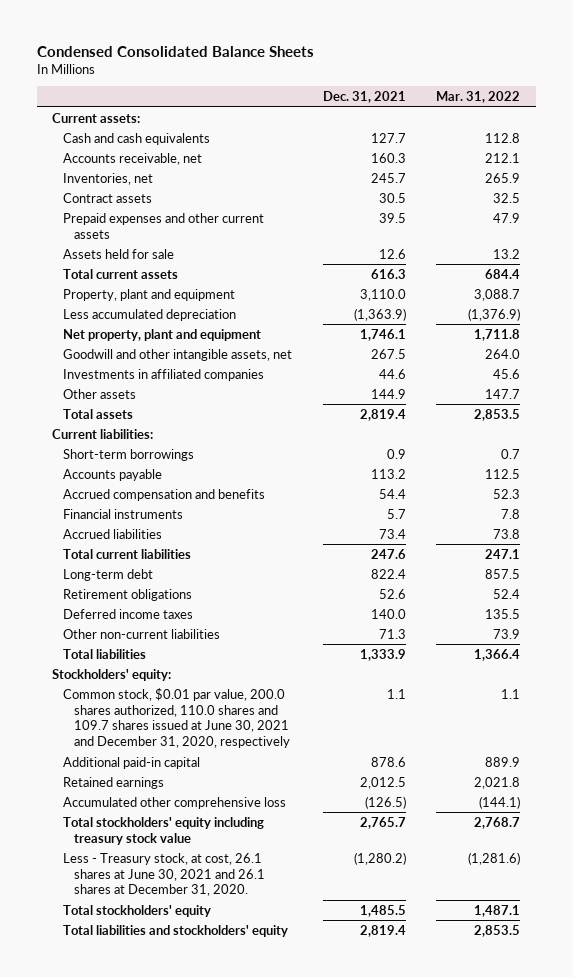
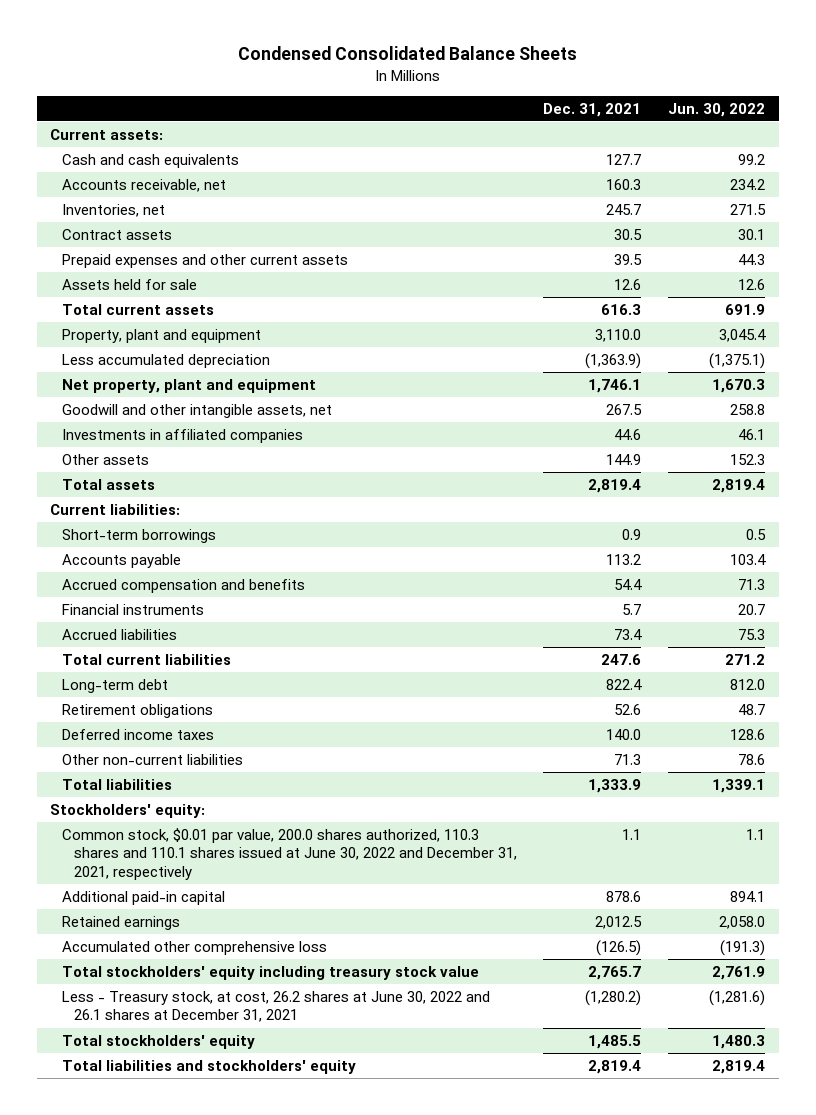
[436,90,521,103] Mar. 31, 2022 -> none
none -> [668,102,766,117] Jun. 30, 2022
[63,687,291,749] Common stock, $0.01 par value, 200.0 shares authorized, 110.0 shares and 109.7 shares issued at June 30, 2021 and December 31, 2020, respectively -> [62,827,517,881] Common stock, $0.01 par value, 200.0 shares authorized, 110.3 shares and 110.1 shares issued at June 30, 2022 and December 31, 2021, respectively
[63,852,266,897] Less - Treasury stock, at cost, 26.1 shares at June 30, 2021 and 26.1 shares at December 31, 2020. -> [62,990,491,1023] Less - Treasury stock, at cost, 26.2 shares at June 30, 2022 and 26.1 shares at December 31, 2021

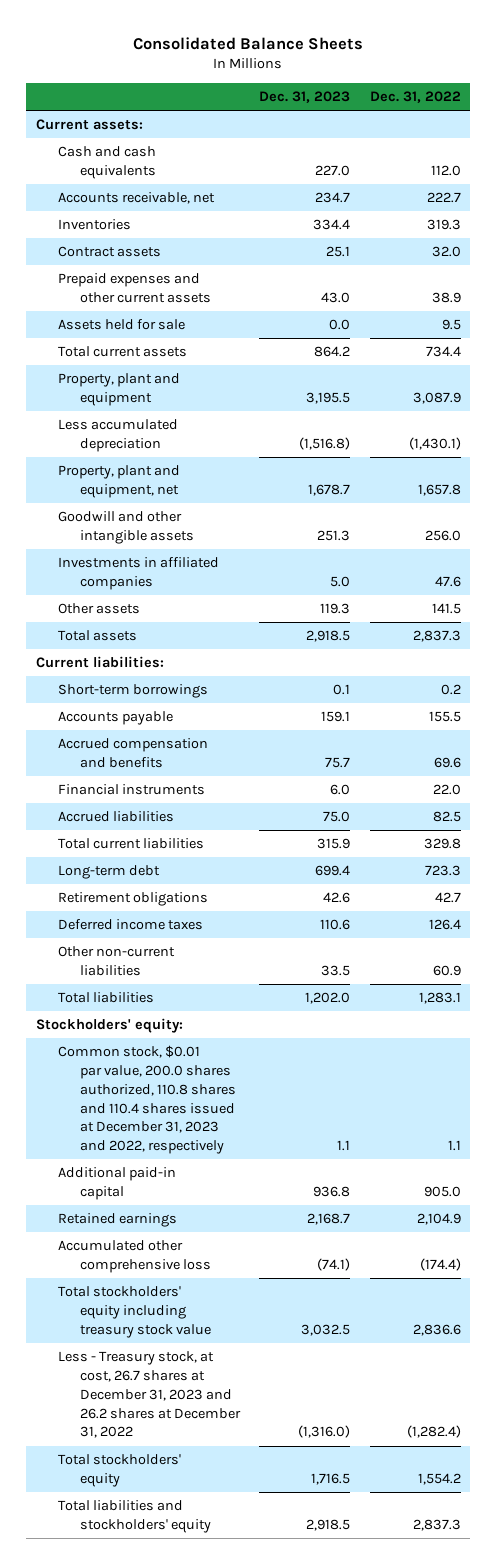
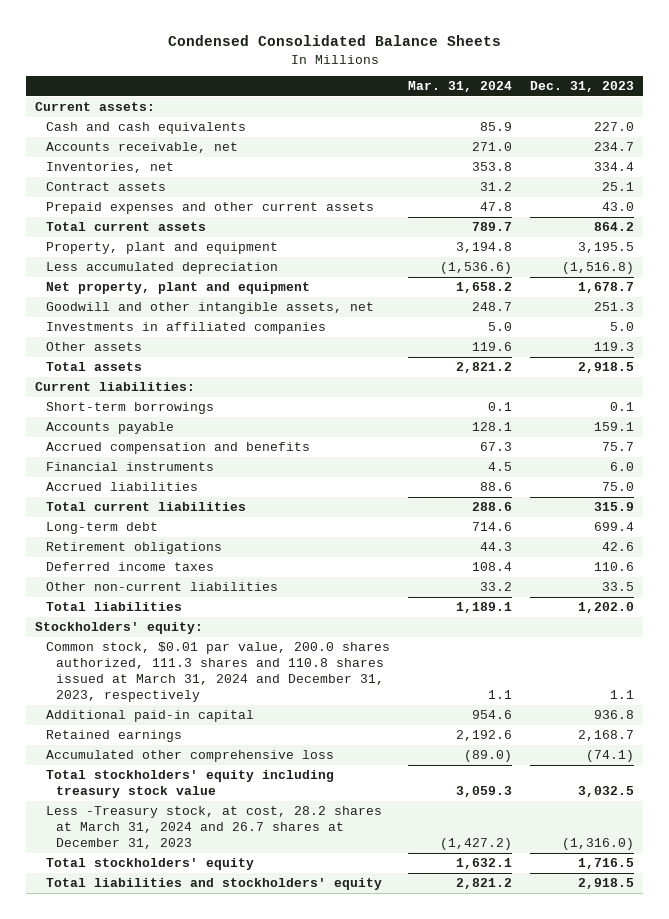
[133,36,364,50] Consolidated Balance Sheets -> [167,35,501,47] Condensed Consolidated Balance Sheets
[369,91,461,104] Dec. 31, 2022 -> none
none -> [407,81,512,93] Mar. 31, 2024
[57,219,131,231] Inventories -> [45,161,174,173] Inventories, net
[57,319,185,331] Assets held for sale -> none
[57,465,180,499] Property, plant and equipment, net -> [45,281,310,294] Net property, plant and equipment
[57,511,194,545] Goodwill and other intangible assets -> [45,301,374,314] Goodwill and other intangible assets, net
[57,1045,236,1155] Common stock, $0.01 par value, 200.0 shares authorized, 110.8 shares and 110.4 shares issued at December 31, 2023 and 2022, respectively -> [45,641,390,703] Common stock, $0.01 par value, 200.0 shares authorized, 111.3 shares and 110.8 shares issued at March 31, 2024 and December 31, 2023, respectively
[57,1351,241,1439] Less - Treasury stock, at cost, 26.7 shares at December 31, 2023 and 26.2 shares at December 31, 2022 -> [45,805,382,850] Less -Treasury stock, at cost, 28.2 shares at March 31, 2024 and 26.7 shares at December 31, 2023

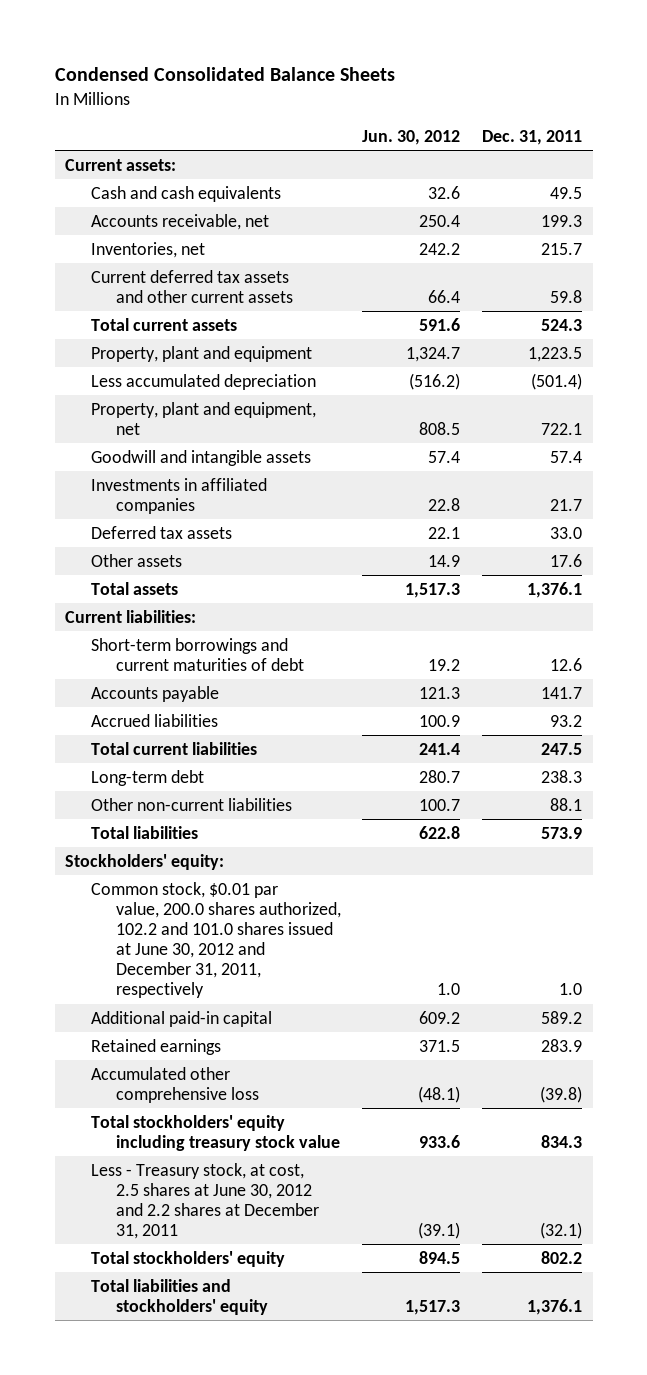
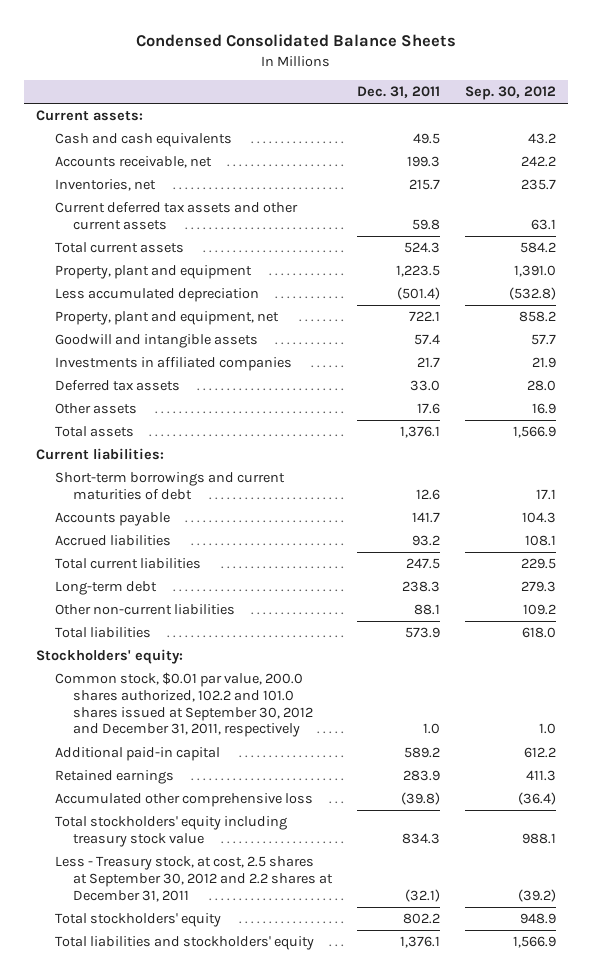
[362,129,461,145] Jun. 30, 2012 -> none
none -> [464,86,556,101] Sep. 30, 2012
[90,881,341,999] Common stock, $0.01 par value, 200.0 shares authorized, 102.2 and 101.0 shares issued at June 30, 2012 and December 31, 2011, respectively -> [54,672,313,738] Common stock, $0.01 par value, 200.0 shares authorized, 102.2 and 101.0 shares issued at September 30, 2012 and December 31, 2011, respectively
[90,1162,319,1240] Less - Treasury stock, at cost, 2.5 shares at June 30, 2012 and 2.2 shares at December 31, 2011 -> [54,856,333,902] Less - Treasury stock, at cost, 2.5 shares at September 30, 2012 and 2.2 shares at December 31, 2011

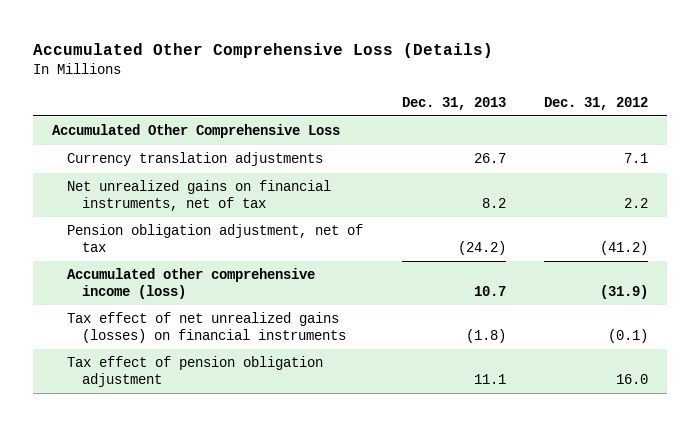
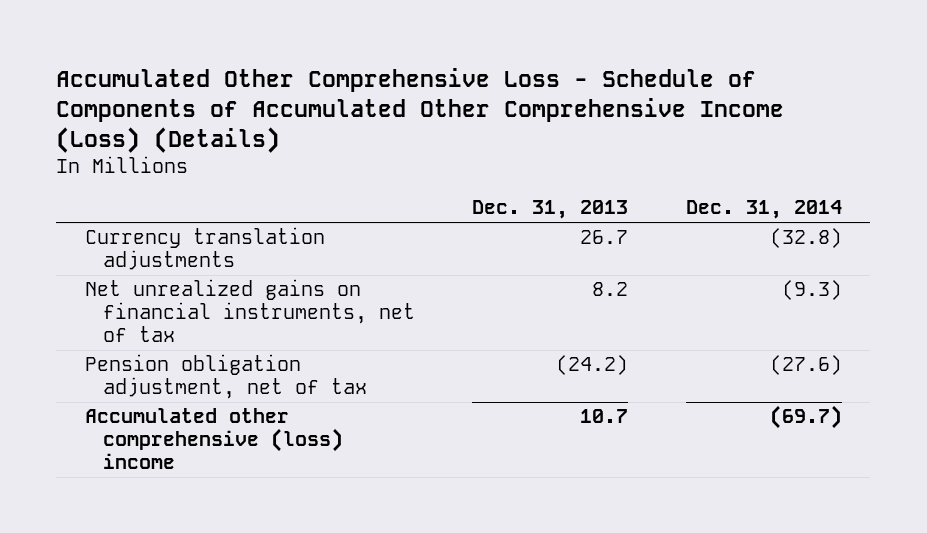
[33,42,494,58] Accumulated Other Comprehensive Loss (Details) -> [56,67,785,154] Accumulated Other Comprehensive Loss - Schedule of Components of Accumulated Other Comprehensive Income (Loss) (Details)
[543,96,648,110] Dec. 31, 2012 -> none
none -> [685,200,842,220] Dec. 31, 2014
[52,124,341,139] Accumulated Other Comprehensive Loss -> none
[67,312,347,344] Tax effect of net unrealized gains (losses) on financial instruments -> none
[67,356,324,388] Tax effect of pension obligation adjustment -> none
[67,268,316,300] Accumulated other comprehensive income (loss) -> [85,408,343,470] Accumulated other comprehensive (loss) income

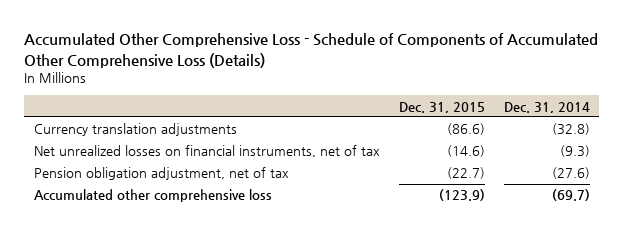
[56,67,785,154] Accumulated Other Comprehensive Loss - Schedule of Components of Accumulated Other Comprehensive Income (Loss) (Details) -> [24,33,599,68] Accumulated Other Comprehensive Loss - Schedule of Components of Accumulated Other Comprehensive Loss (Details)
[472,200,629,220] Dec. 31, 2013 -> none
none -> [398,101,485,113] Dec. 31, 2015
[85,279,415,343] Net unrealized gains on financial instruments, net of tax -> [33,145,380,158] Net unrealized losses on financial instruments, net of tax
[85,408,343,470] Accumulated other comprehensive (loss) income -> [33,189,272,203] Accumulated other comprehensive loss

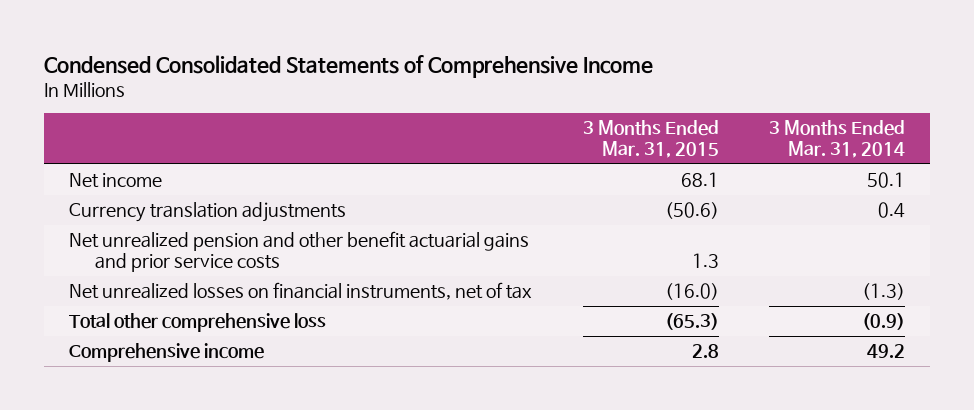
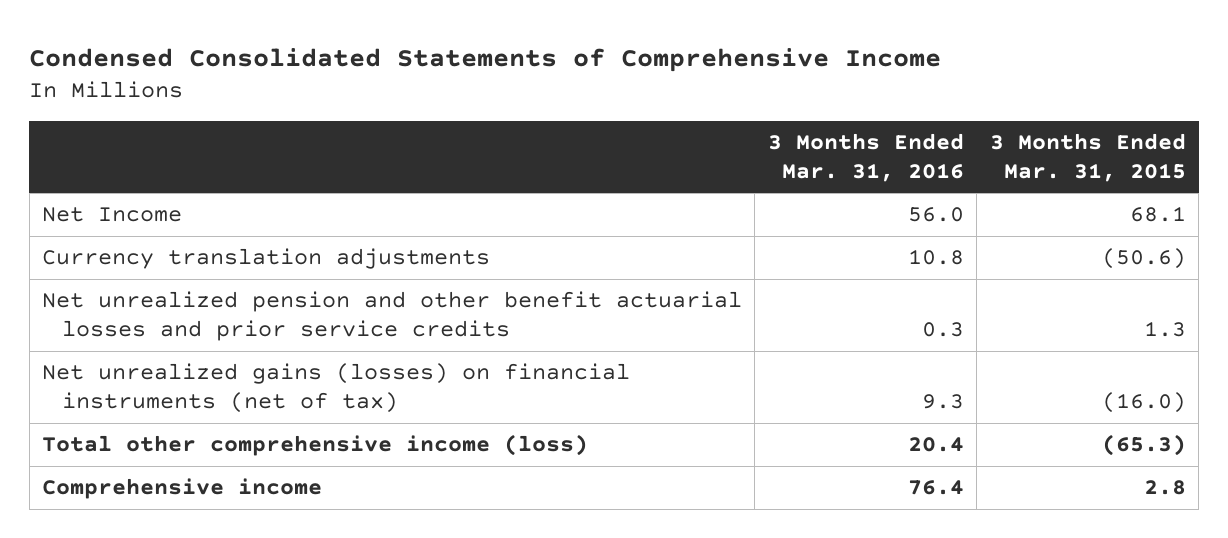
[768,120,905,159] 3 Months Ended Mar. 31, 2014 -> none
none -> [767,133,964,182] 3 Months Ended Mar. 31, 2016
[69,173,163,189] Net income -> [42,207,183,223] Net Income
[69,231,530,273] Net unrealized pension and other benefit actuarial gains and prior service costs -> [42,291,743,342] Net unrealized pension and other benefit actuarial losses and prior service credits
[69,282,533,301] Net unrealized losses on financial instruments, net of tax -> [42,363,631,414] Net unrealized gains (losses) on financial instruments (net of tax)
[69,313,327,333] Total other comprehensive loss -> [42,434,589,457] Total other comprehensive income (loss)

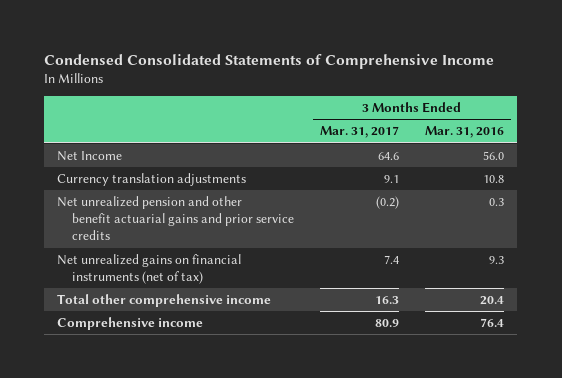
[989,133,1186,182] 3 Months Ended Mar. 31, 2015 -> none
none -> [320,126,400,139] Mar. 31, 2017
[42,291,743,342] Net unrealized pension and other benefit actuarial losses and prior service credits -> [57,195,294,241] Net unrealized pension and other benefit actuarial gains and prior service credits
[42,363,631,414] Net unrealized gains (losses) on financial instruments (net of tax) -> [57,253,242,285] Net unrealized gains on financial instruments (net of tax)
[42,434,589,457] Total other comprehensive income (loss) -> [57,293,272,307] Total other comprehensive income

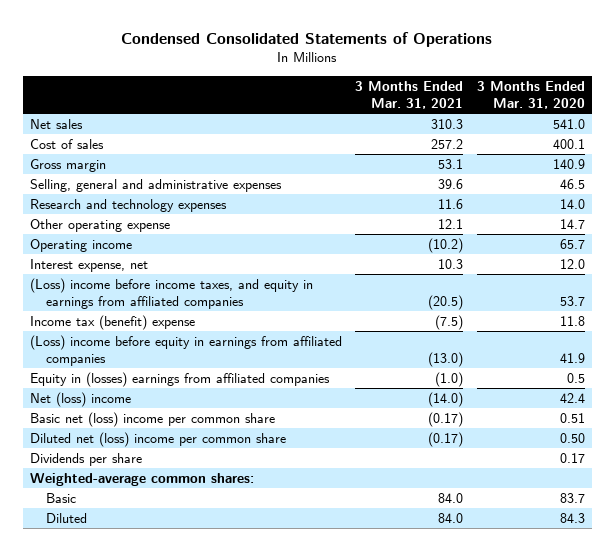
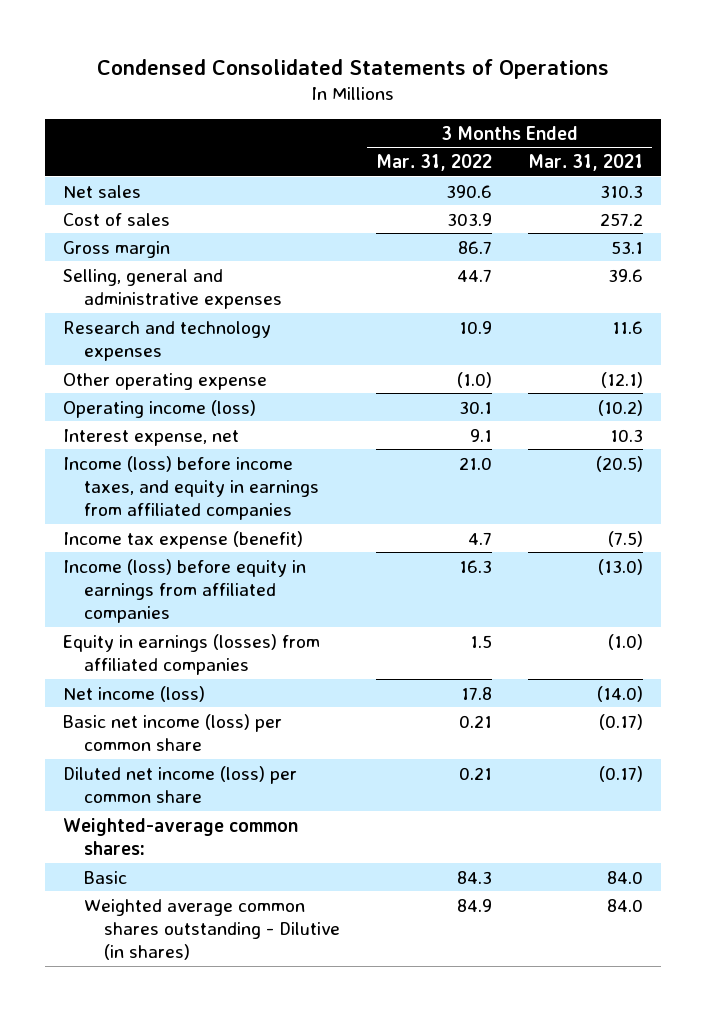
[477,81,586,109] 3 Months Ended Mar. 31, 2020 -> none
none -> [376,153,493,171] Mar. 31, 2022
[438,219,464,230] 12.1 -> [601,371,644,388] (12.1)
[29,239,132,253] Operating income -> [63,399,257,418] Operating income (loss)
[29,453,142,467] Dividends per share -> none
[29,278,313,309] (Loss) income before income taxes, and equity in earnings from affiliated companies -> [63,455,319,521] Income (loss) before income taxes, and equity in earnings from affiliated companies
[29,315,195,331] Income tax (benefit) expense -> [63,530,304,549] Income tax expense (benefit)
[29,335,342,366] (Loss) income before equity in earnings from affiliated companies -> [63,558,307,624] Income (loss) before equity in earnings from affiliated companies
[29,372,330,388] Equity in (losses) earnings from affiliated companies -> [63,633,321,676] Equity in earnings (losses) from affiliated companies
[29,392,131,408] Net (loss) income -> [63,685,206,702] Net income (loss)
[29,412,275,428] Basic net (loss) income per common share -> [63,713,283,752] Basic net income (loss) per common share
[29,432,286,448] Diluted net (loss) income per common share -> [63,765,298,804] Diluted net income (loss) per common share
[46,513,88,524] Diluted -> [83,898,341,961] Weighted average common shares outstanding - Dilutive (in shares)

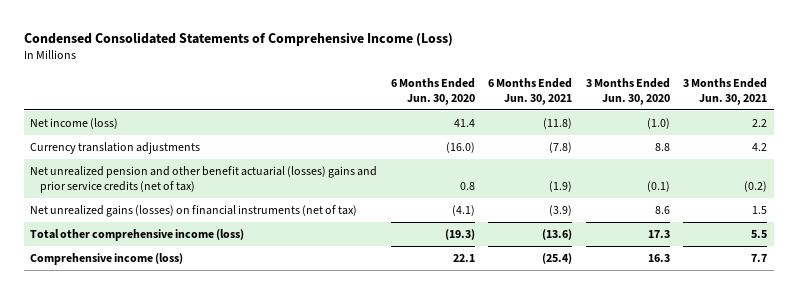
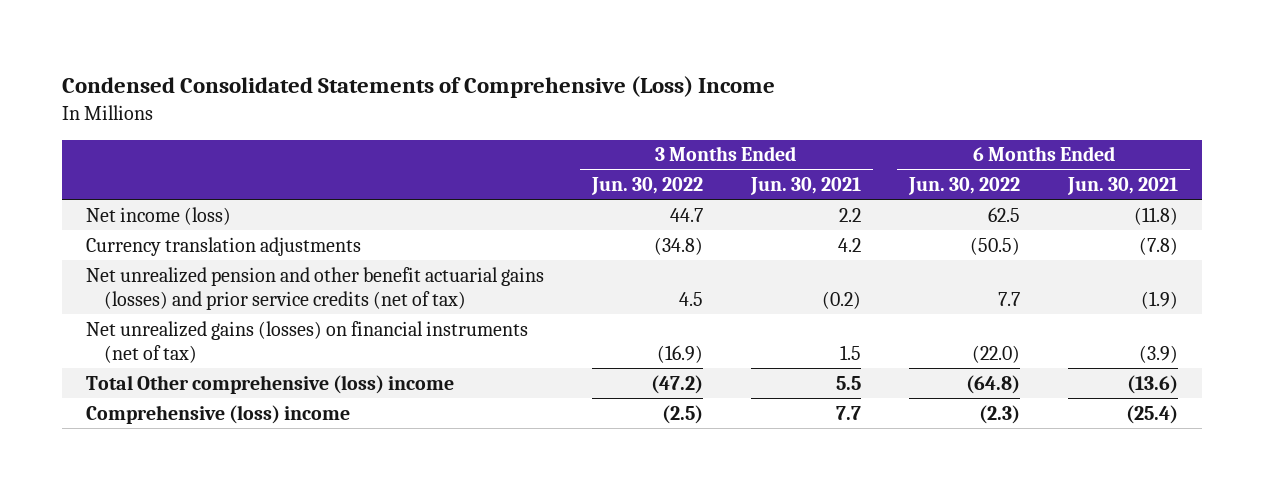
[23,31,453,46] Condensed Consolidated Statements of Comprehensive Income (Loss) -> [61,75,775,98] Condensed Consolidated Statements of Comprehensive (Loss) Income
[390,78,475,105] 6 Months Ended Jun. 30, 2020 -> none
[585,78,670,105] 3 Months Ended Jun. 30, 2020 -> none
none -> [590,176,703,195] Jun. 30, 2022
none -> [908,176,1021,195] Jun. 30, 2022
[30,166,378,193] Net unrealized pension and other benefit actuarial (losses) gains and prior service credits (net of tax) -> [85,266,544,311] Net unrealized pension and other benefit actuarial gains (losses) and prior service credits (net of tax)
[30,229,245,242] Total other comprehensive income (loss) -> [85,374,454,394] Total Other comprehensive (loss) income
[30,253,184,266] Comprehensive income (loss) -> [85,404,350,424] Comprehensive (loss) income

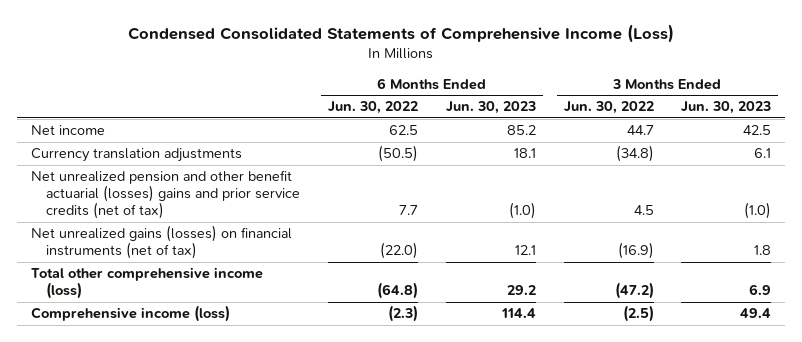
[61,75,775,98] Condensed Consolidated Statements of Comprehensive (Loss) Income -> [127,23,674,43] Condensed Consolidated Statements of Comprehensive Income (Loss)
[750,176,862,195] Jun. 30, 2021 -> none
[1067,176,1179,195] Jun. 30, 2021 -> none
none -> [445,101,536,115] Jun. 30, 2023
none -> [681,101,772,115] Jun. 30, 2023
[85,206,231,225] Net income (loss) -> [30,125,105,136] Net income
[85,266,544,311] Net unrealized pension and other benefit actuarial gains (losses) and prior service credits (net of tax) -> [30,170,301,220] Net unrealized pension and other benefit actuarial (losses) gains and prior service credits (net of tax)
[85,374,454,394] Total Other comprehensive (loss) income -> [30,267,263,300] Total other comprehensive income (loss)
[85,404,350,424] Comprehensive (loss) income -> [30,305,230,323] Comprehensive income (loss)

